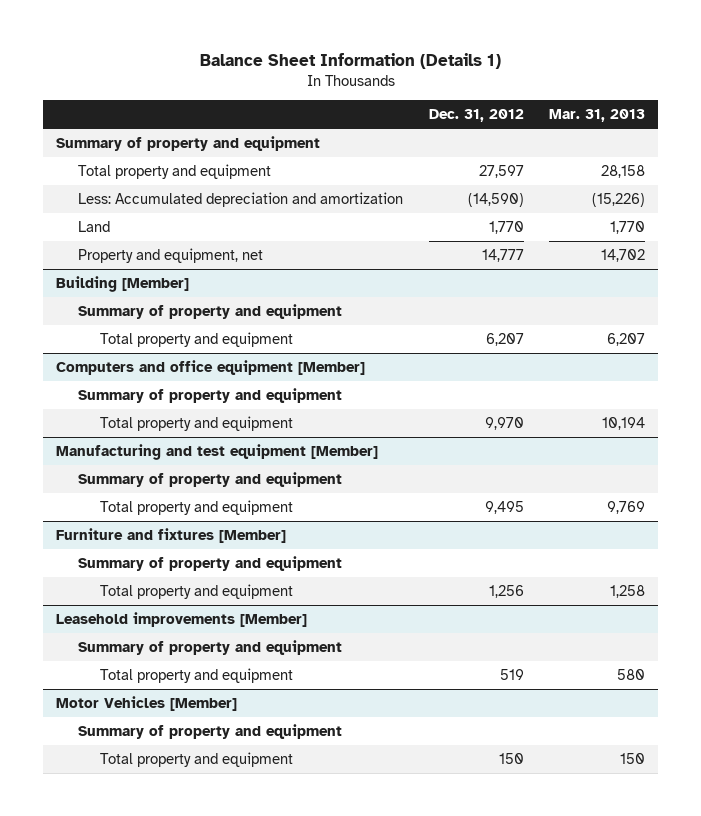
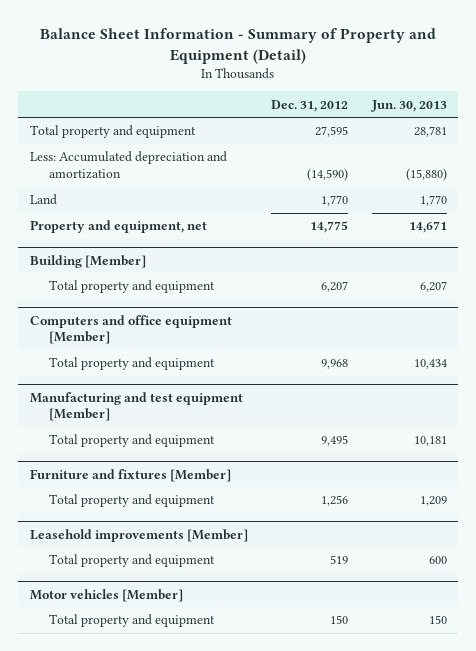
[199,52,501,69] Balance Sheet Information (Details 1) -> [40,27,437,64] Balance Sheet Information - Summary of Property and Equipment (Detail)
[549,109,646,123] Mar. 31, 2013 -> none
none -> [370,99,447,112] Jun. 30, 2013
[56,136,321,152] Summary of property and equipment -> none
[478,165,524,179] 27,597 -> [315,126,349,138] 27,595
[481,249,524,263] 14,777 -> [310,221,349,234] 14,775
[78,304,343,320] Summary of property and equipment -> none
[78,388,343,404] Summary of property and equipment -> none
[484,417,524,431] 9,970 -> [321,359,349,370] 9,968
[78,472,343,488] Summary of property and equipment -> none
[78,556,343,572] Summary of property and equipment -> none
[78,640,343,656] Summary of property and equipment -> none
[78,724,343,740] Summary of property and equipment -> none
[56,696,238,712] Motor Vehicles [Member] -> [29,588,183,602] Motor vehicles [Member]

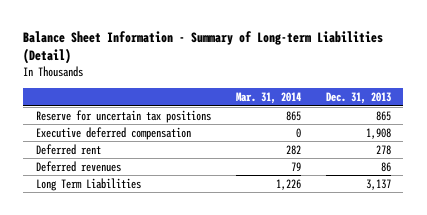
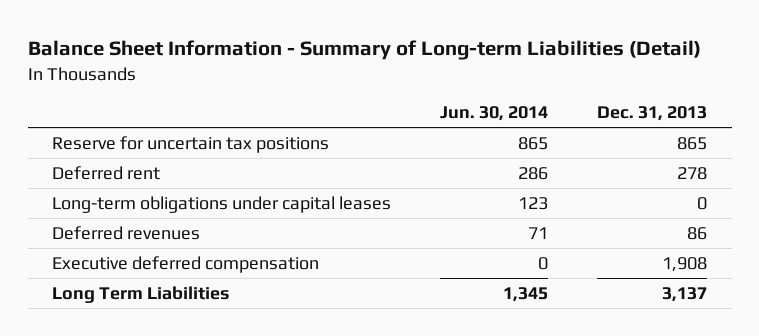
[235,92,301,105] Mar. 31, 2014 -> none
none -> [440,106,549,122] Jun. 30, 2014
none -> [52,195,392,213] Long-term obligations under capital leases
[35,126,191,140] Executive deferred compensation -> [52,255,320,273] Executive deferred compensation

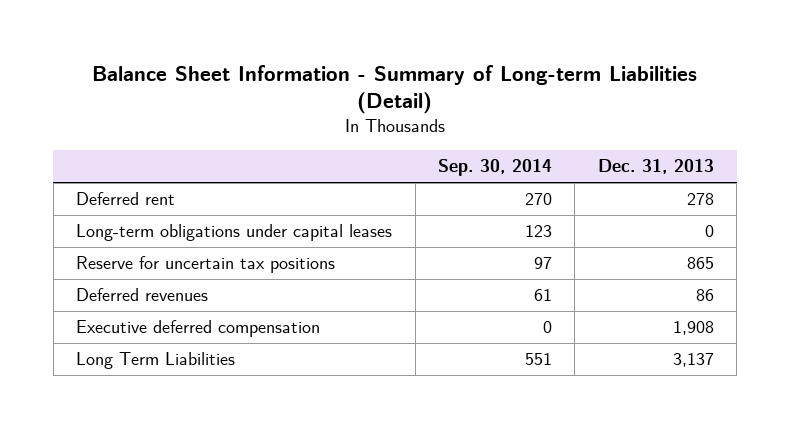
[440,106,549,122] Jun. 30, 2014 -> none
none -> [437,159,552,177] Sep. 30, 2014
[52,135,330,153] Reserve for uncertain tax positions -> [76,256,336,274] Reserve for uncertain tax positions

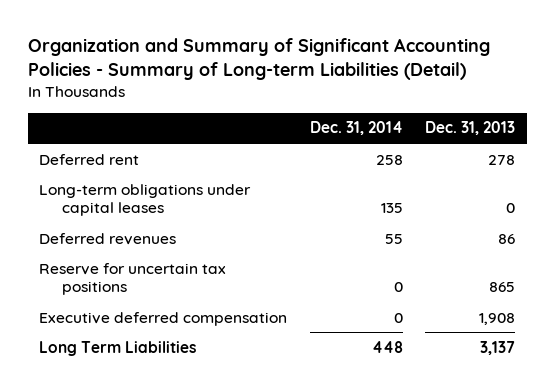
[91,64,697,115] Balance Sheet Information - Summary of Long-term Liabilities (Detail) -> [27,37,490,81] Organization and Summary of Significant Accounting Policies - Summary of Long-term Liabilities (Detail)
[437,159,552,177] Sep. 30, 2014 -> none
none -> [309,121,403,136] Dec. 31, 2014
[76,256,336,274] Reserve for uncertain tax positions -> [38,262,226,296] Reserve for uncertain tax positions

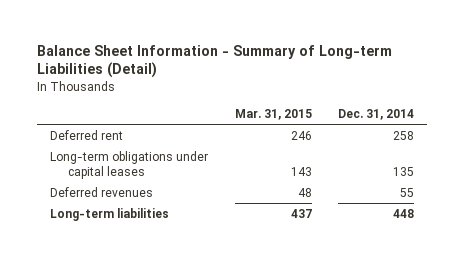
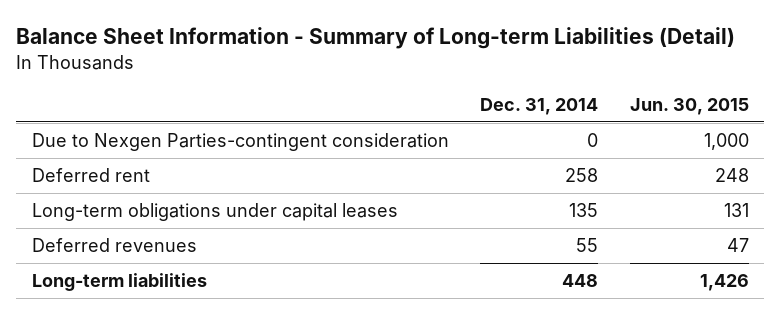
[234,108,312,120] Mar. 31, 2015 -> none
none -> [629,97,749,115] Jun. 30, 2015
none -> [31,133,449,152] Due to Nexgen Parties-contingent consideration

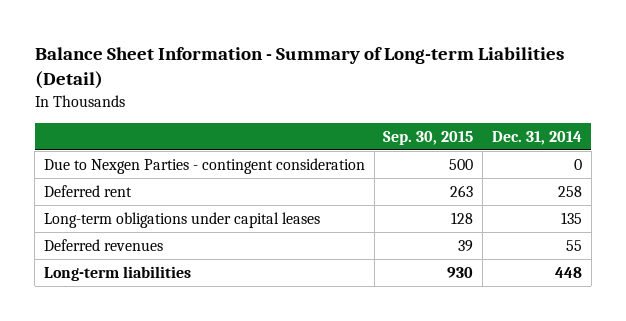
[629,97,749,115] Jun. 30, 2015 -> none
none -> [383,130,474,145] Sep. 30, 2015
[31,133,449,152] Due to Nexgen Parties-contingent consideration -> [43,157,365,174] Due to Nexgen Parties - contingent consideration

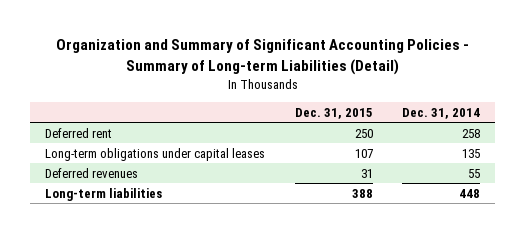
[34,46,564,89] Balance Sheet Information - Summary of Long-term Liabilities (Detail) -> [55,39,469,75] Organization and Summary of Significant Accounting Policies - Summary of Long-term Liabilities (Detail)
[383,130,474,145] Sep. 30, 2015 -> none
none -> [294,107,373,119] Dec. 31, 2015
[43,157,365,174] Due to Nexgen Parties - contingent consideration -> none

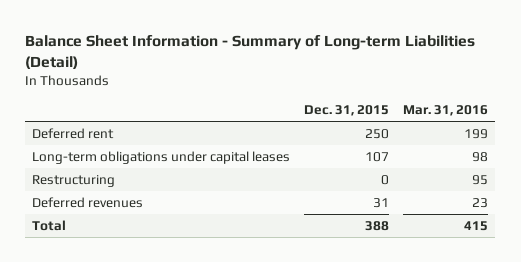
[55,39,469,75] Organization and Summary of Significant Accounting Policies - Summary of Long-term Liabilities (Detail) -> [25,35,476,69] Balance Sheet Information - Summary of Long-term Liabilities (Detail)
[402,107,481,119] Dec. 31, 2014 -> none
none -> [403,104,489,116] Mar. 31, 2016
none -> [32,174,116,187] Restructuring
[44,187,162,201] Long-term liabilities -> [32,219,67,231] Total

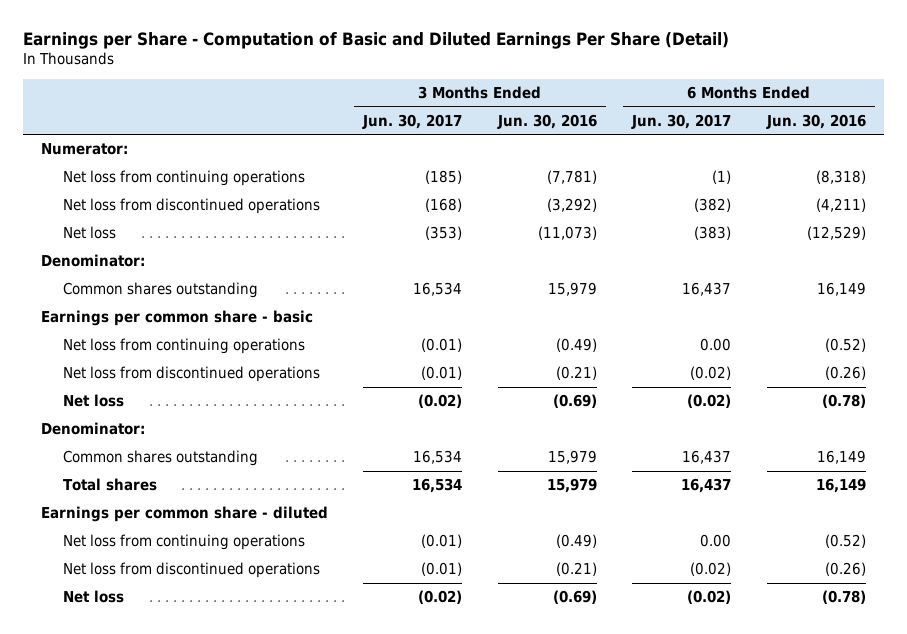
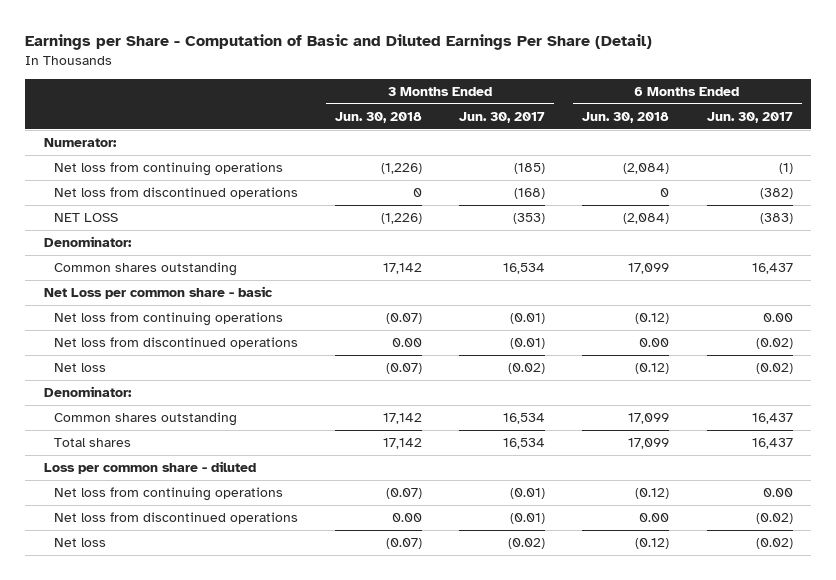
[496,113,597,129] Jun. 30, 2016 -> none
[765,113,866,129] Jun. 30, 2016 -> none
none -> [335,112,423,124] Jun. 30, 2018
none -> [582,112,670,124] Jun. 30, 2018
[62,226,116,240] Net loss -> [53,213,118,223] NET LOSS
[40,310,313,327] Earnings per common share - basic -> [43,286,273,300] Net Loss per common share - basic
[40,506,328,523] Earnings per common share - diluted -> [43,461,256,475] Loss per common share - diluted

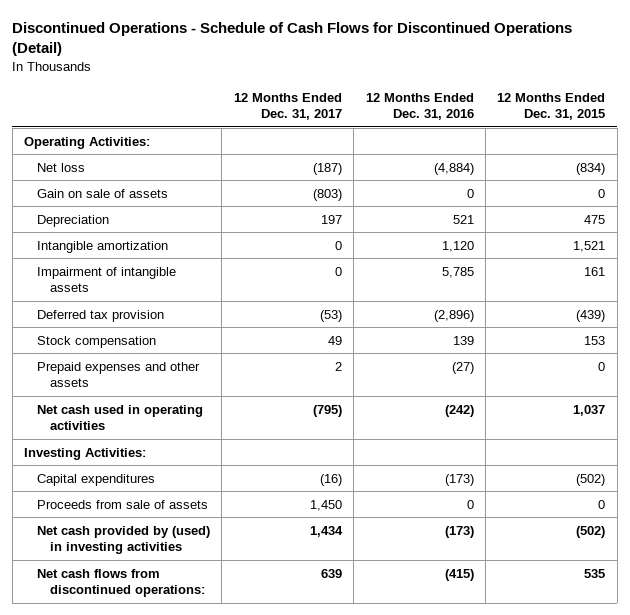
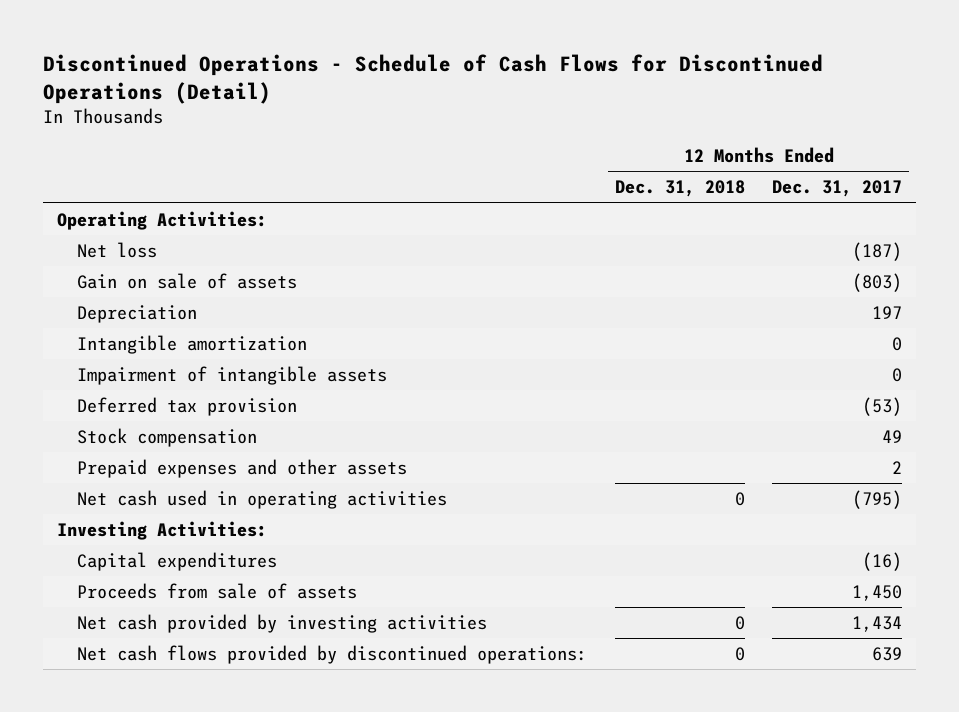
[365,93,474,121] 12 Months Ended Dec. 31, 2016 -> none
[497,93,606,121] 12 Months Ended Dec. 31, 2015 -> none
none -> [614,180,745,198] Dec. 31, 2018
[37,525,211,554] Net cash provided by (used) in investing activities -> [77,613,488,633] Net cash provided by investing activities
[37,568,205,597] Net cash flows from discontinued operations: -> [77,644,588,664] Net cash flows provided by discontinued operations:

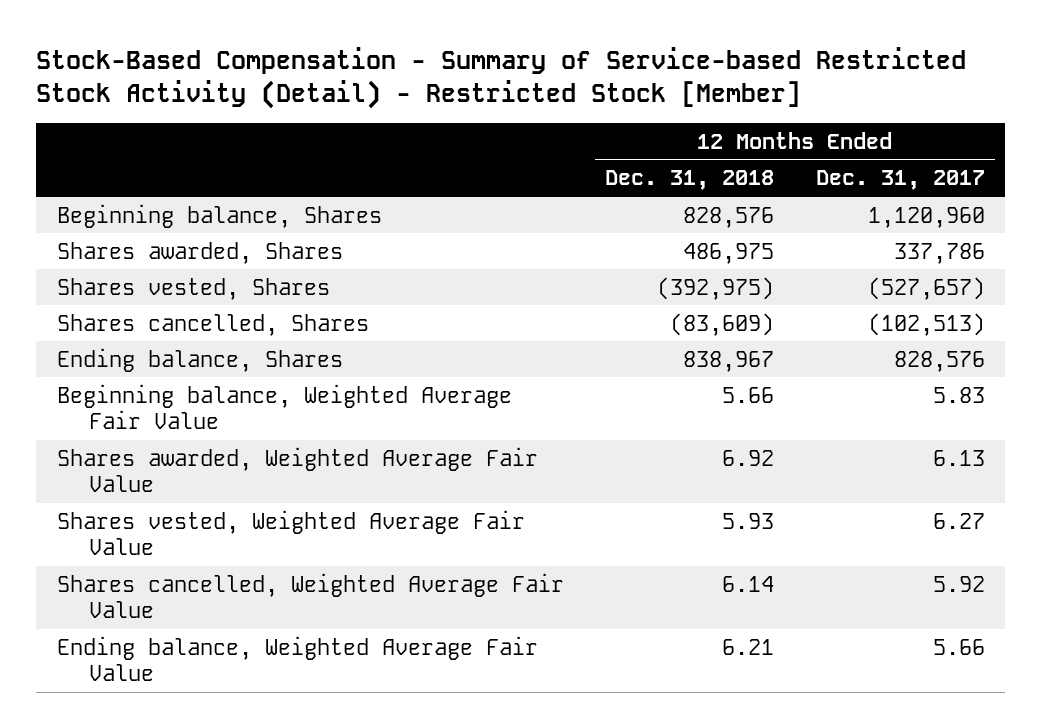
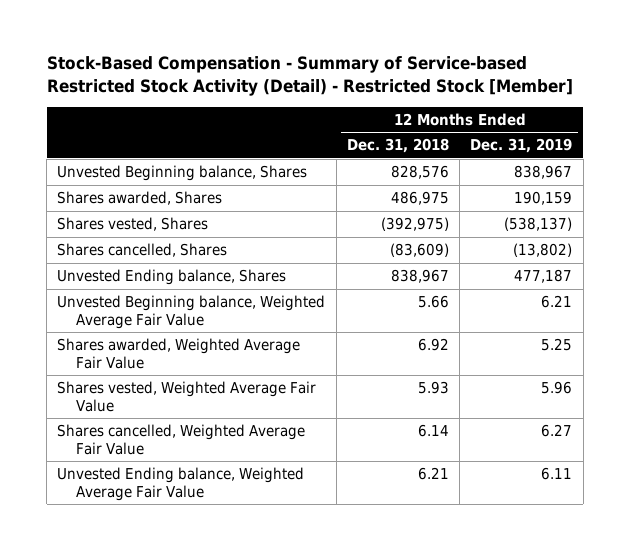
[815,170,985,191] Dec. 31, 2017 -> none
none -> [470,138,573,154] Dec. 31, 2019
[56,203,382,228] Beginning balance, Shares -> [57,165,308,182] Unvested Beginning balance, Shares
[56,347,343,372] Ending balance, Shares -> [57,269,287,286] Unvested Ending balance, Shares
[56,383,512,430] Beginning balance, Weighted Average Fair Value -> [57,295,326,329] Unvested Beginning balance, Weighted Average Fair Value
[56,635,538,682] Ending balance, Weighted Average Fair Value -> [57,467,305,501] Unvested Ending balance, Weighted Average Fair Value

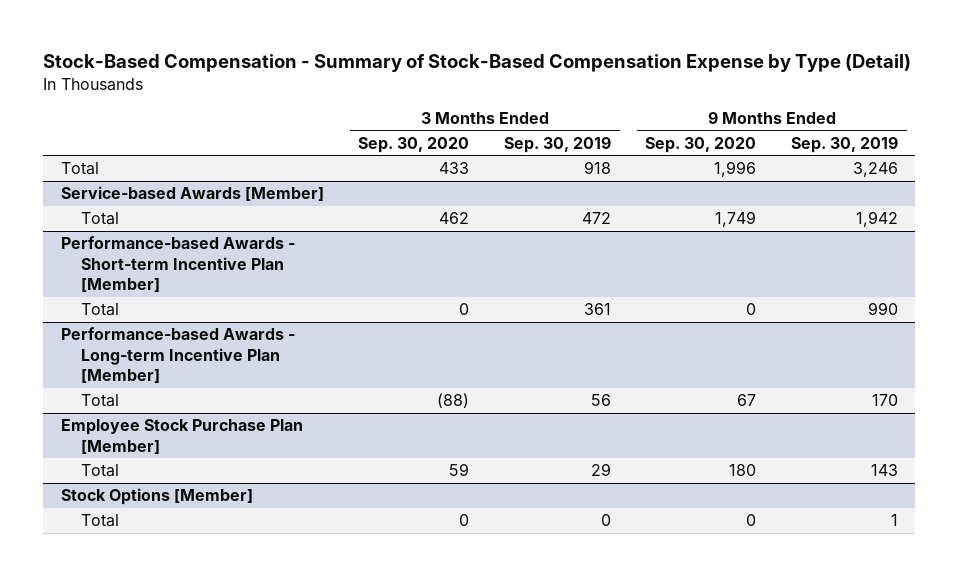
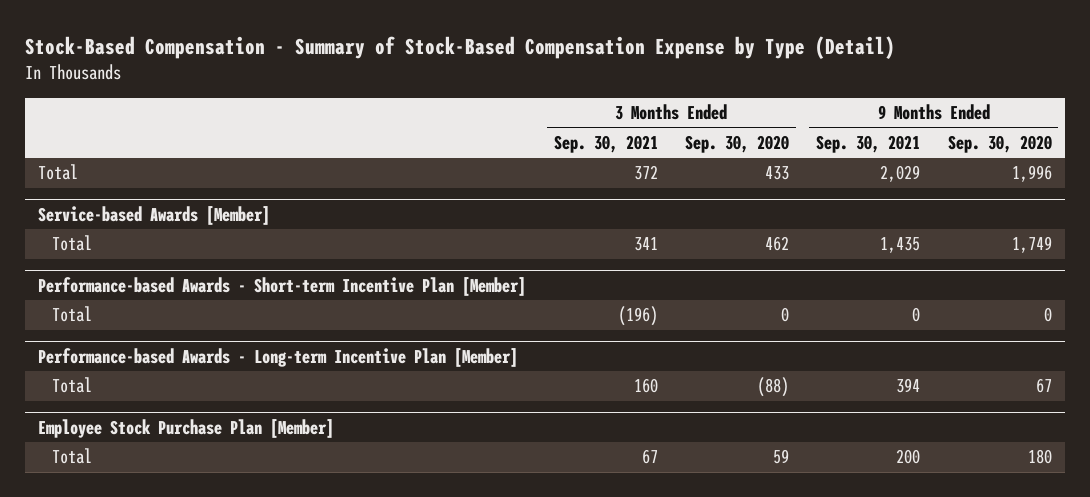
[503,135,611,153] Sep. 30, 2019 -> none
[791,135,899,153] Sep. 30, 2019 -> none
none -> [553,134,658,153] Sep. 30, 2021
none -> [816,134,921,153] Sep. 30, 2021
[60,488,253,506] Stock Options [Member] -> none
[81,514,120,528] Total -> none

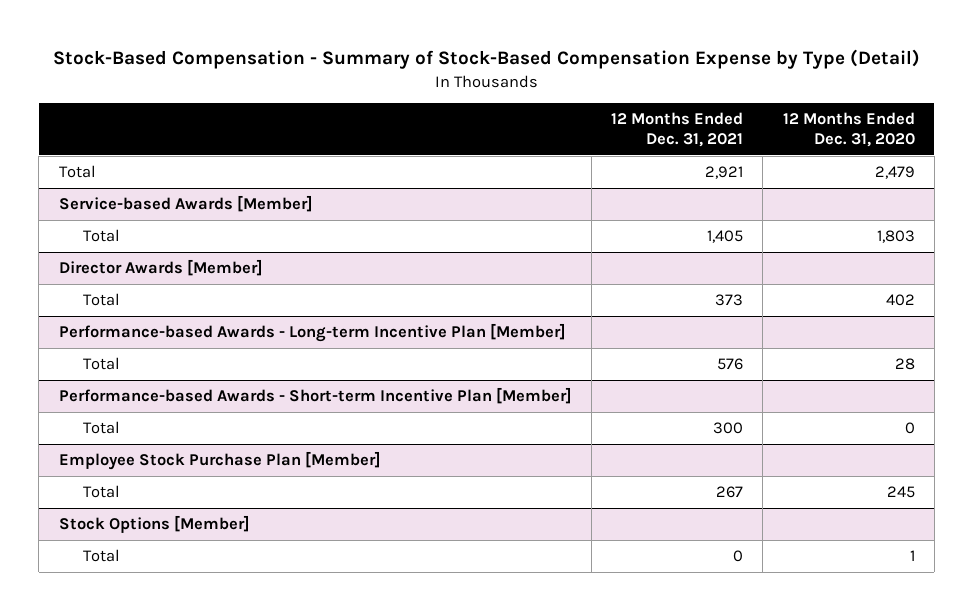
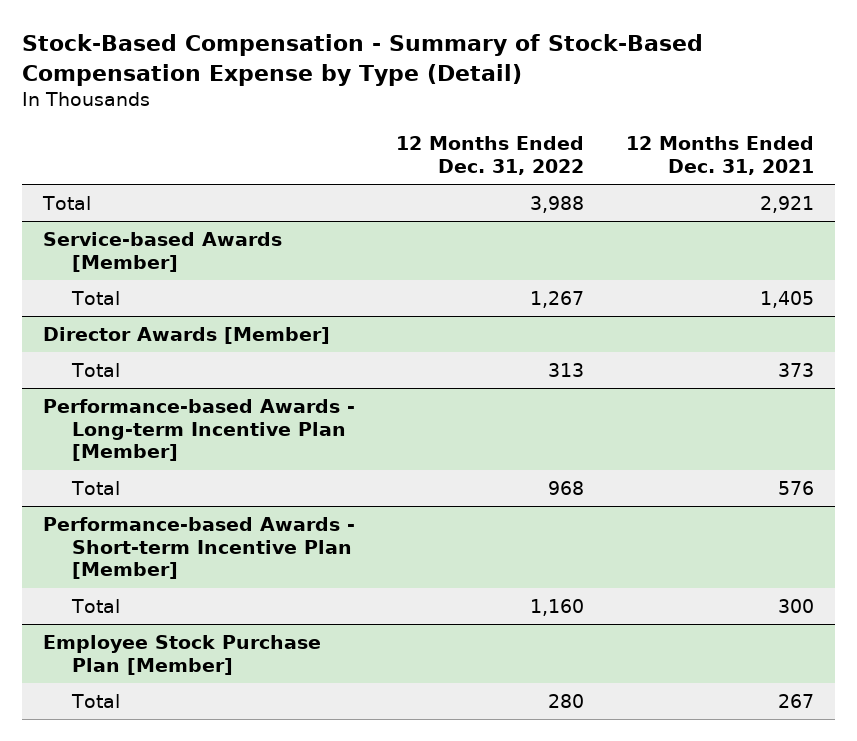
[782,112,915,147] 12 Months Ended Dec. 31, 2020 -> none
none -> [396,136,585,175] 12 Months Ended Dec. 31, 2022
[58,515,250,534] Stock Options [Member] -> none
[83,549,121,563] Total -> none

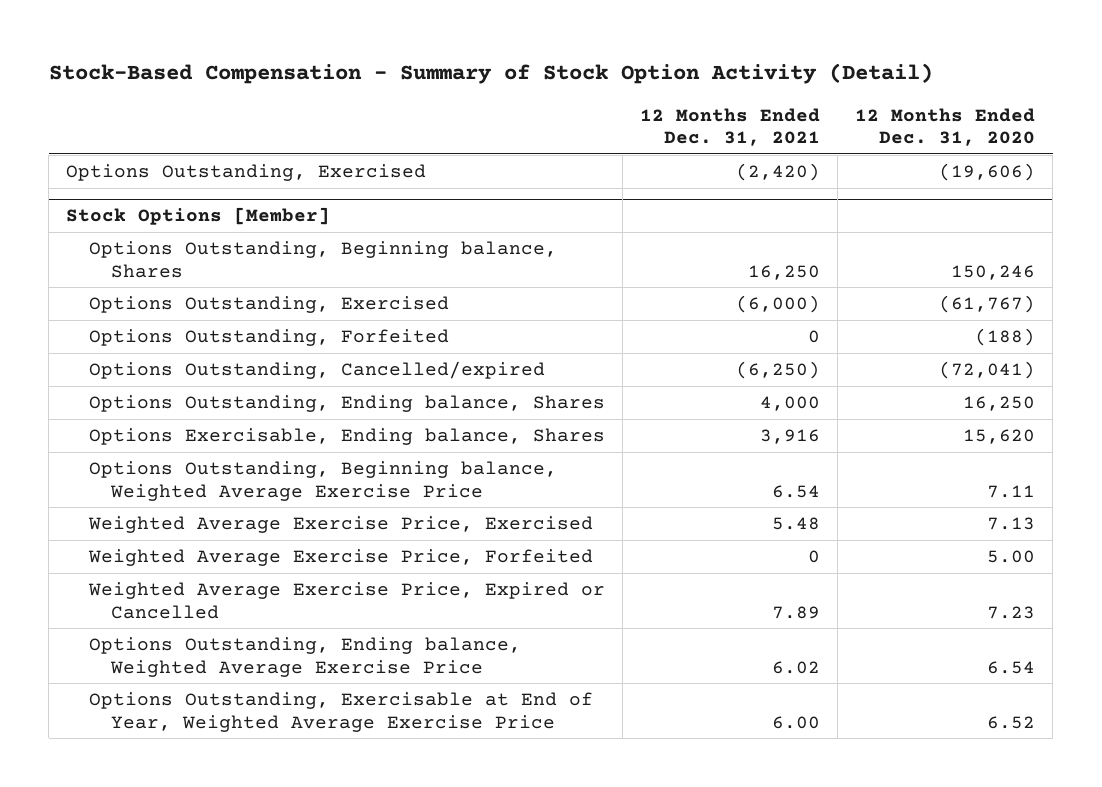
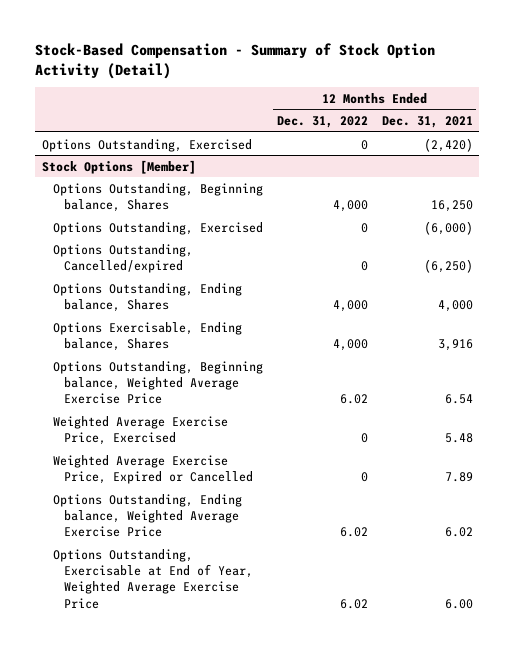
[855,107,1036,147] 12 Months Ended Dec. 31, 2020 -> none
none -> [276,115,368,128] Dec. 31, 2022
[88,328,449,346] Options Outstanding, Forfeited -> none
[87,548,593,566] Weighted Average Exercise Price, Forfeited -> none

